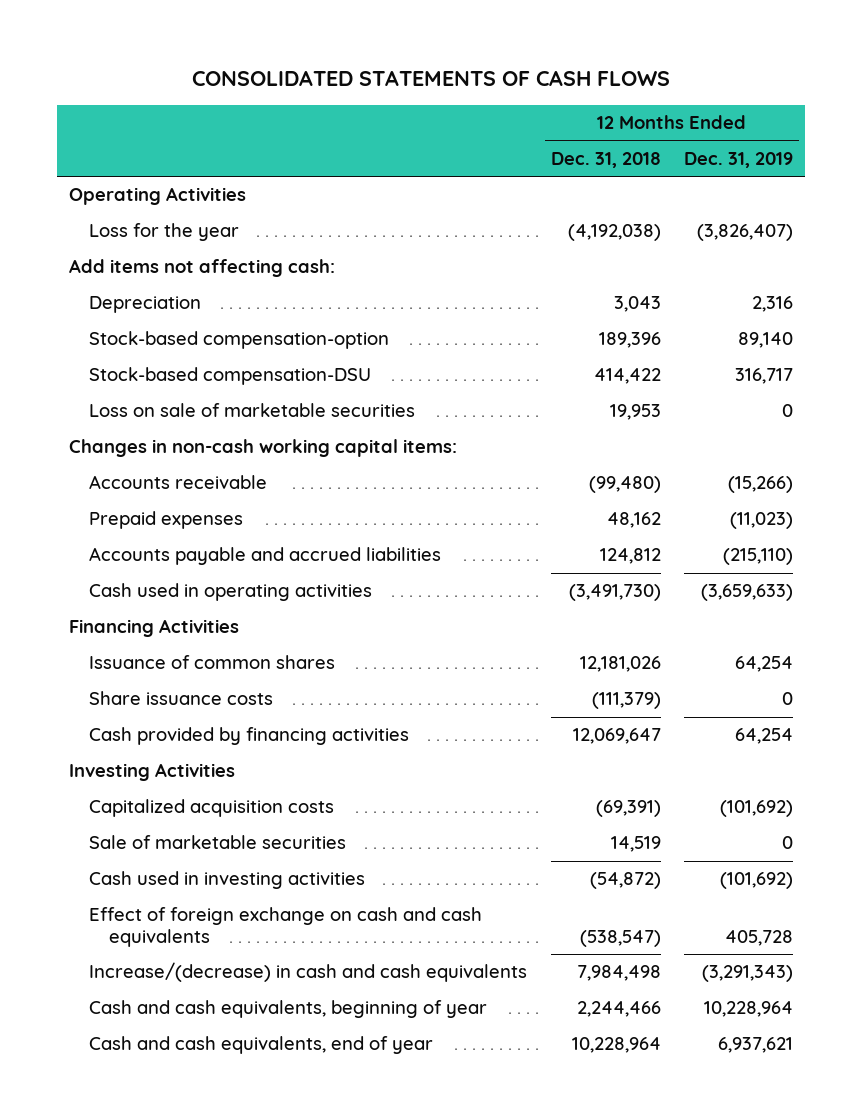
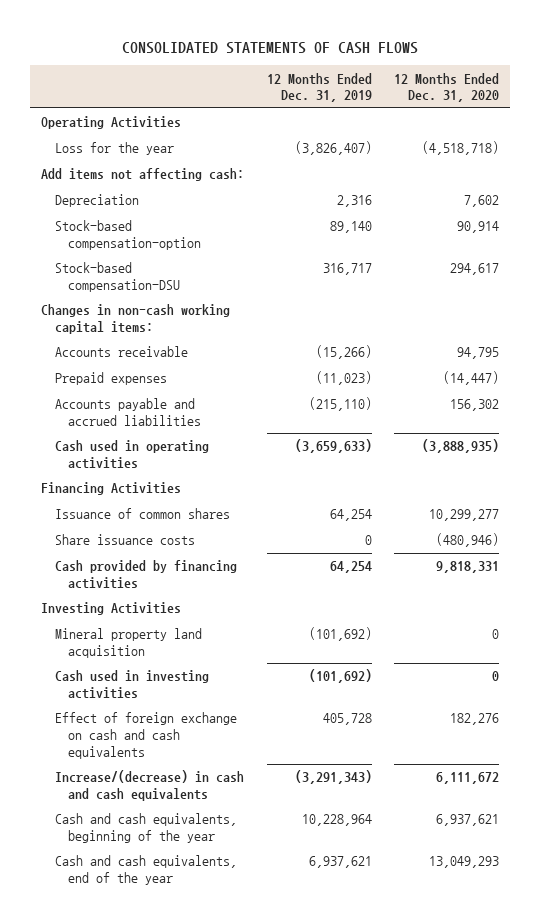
[550,151,661,168] Dec. 31, 2018 -> none
none -> [394,72,500,103] 12 Months Ended Dec. 31, 2020
[88,403,415,418] Loss on sale of marketable securities -> none
[88,835,346,850] Sale of marketable securities -> none
[88,799,334,818] Capitalized acquisition costs -> [54,628,202,658] Mineral property land acquisition
[88,1000,487,1019] Cash and cash equivalents, beginning of year -> [54,813,237,843] Cash and cash equivalents, beginning of the year
[88,1036,433,1055] Cash and cash equivalents, end of year -> [54,855,237,885] Cash and cash equivalents, end of the year

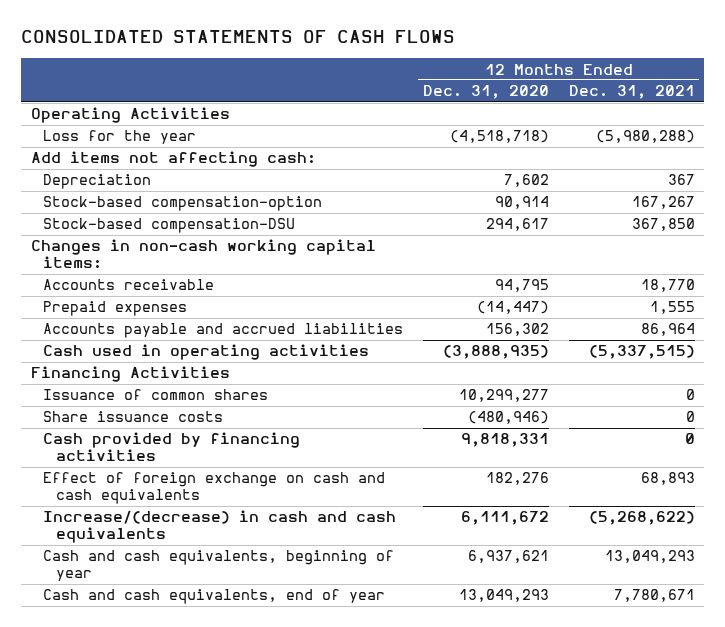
[266,72,372,103] 12 Months Ended Dec. 31, 2019 -> none
none -> [568,85,695,100] Dec. 31, 2021
[41,602,182,616] Investing Activities -> none
[54,628,202,658] Mineral property land acquisition -> none
[54,670,209,699] Cash used in investing activities -> none
[54,813,237,843] Cash and cash equivalents, beginning of the year -> [43,550,395,582] Cash and cash equivalents, beginning of year
[54,855,237,885] Cash and cash equivalents, end of the year -> [43,589,386,605] Cash and cash equivalents, end of year

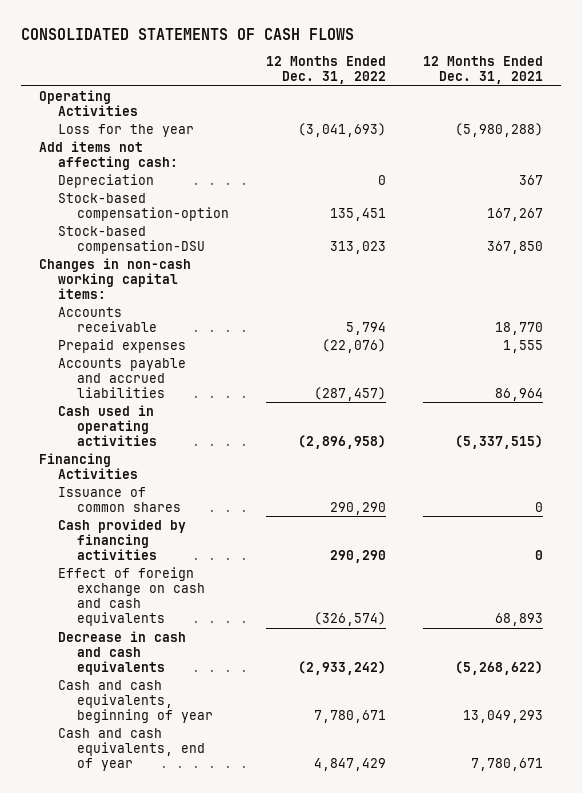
[422,85,549,100] Dec. 31, 2020 -> none
none -> [265,56,386,85] 12 Months Ended Dec. 31, 2022
[43,411,224,423] Share issuance costs -> none
[43,510,397,544] Increase/(decrease) in cash and cash equivalents -> [58,630,187,675] Decrease in cash and cash equivalents

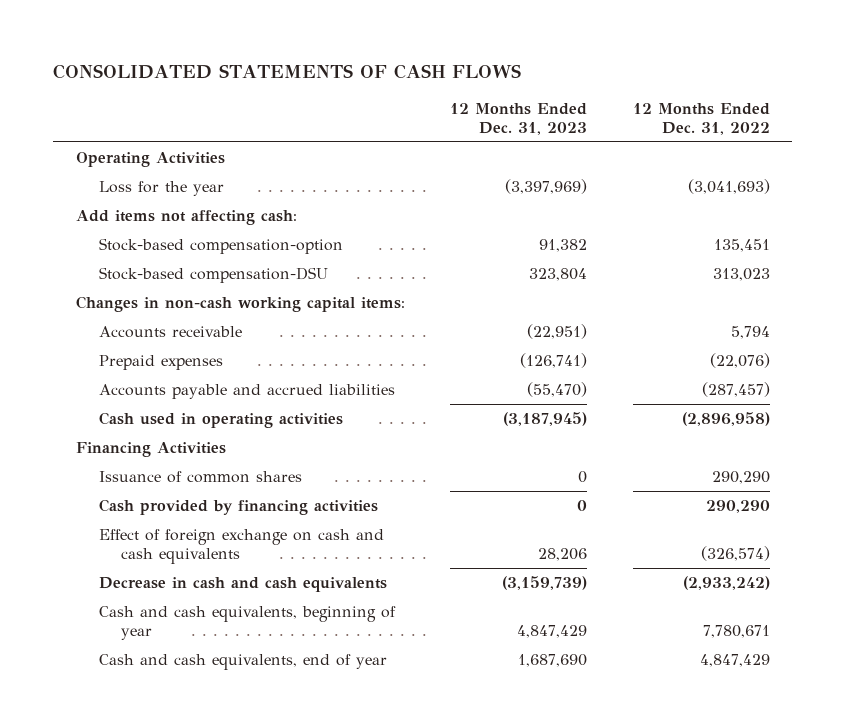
[422,56,543,85] 12 Months Ended Dec. 31, 2021 -> none
none -> [450,102,588,135] 12 Months Ended Dec. 31, 2023
[58,173,155,188] Depreciation -> none

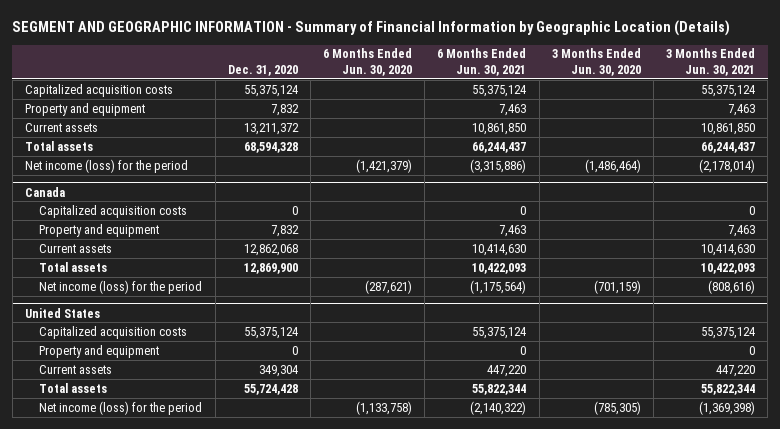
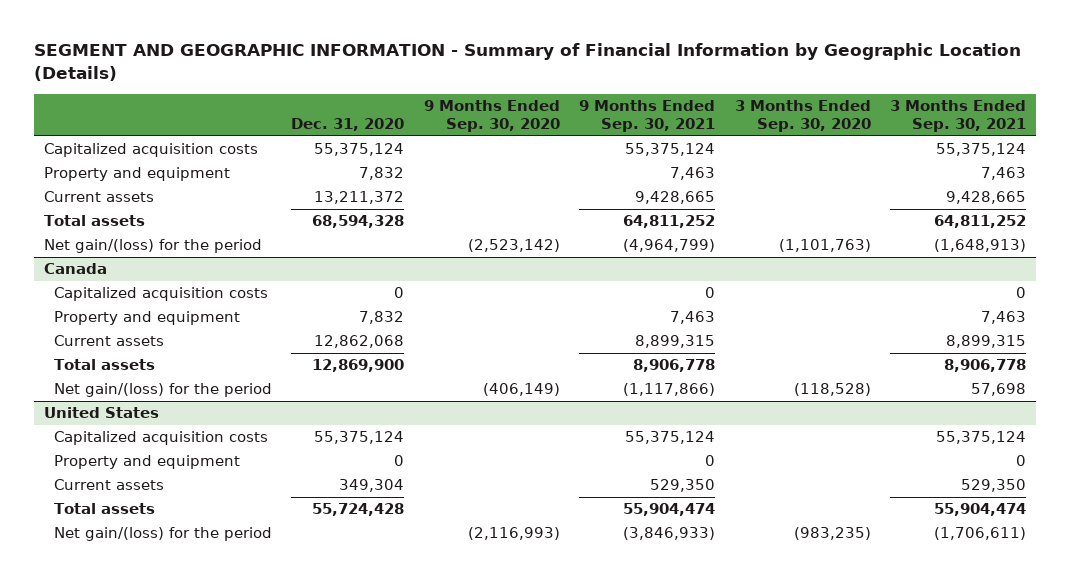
[323,48,413,77] 6 Months Ended Jun. 30, 2020 -> none
[437,48,527,77] 6 Months Ended Jun. 30, 2021 -> none
[551,48,641,77] 3 Months Ended Jun. 30, 2020 -> none
[666,48,756,77] 3 Months Ended Jun. 30, 2021 -> none
none -> [423,99,560,132] 9 Months Ended Sep. 30, 2020
none -> [579,99,716,132] 9 Months Ended Sep. 30, 2021
none -> [734,99,871,132] 3 Months Ended Sep. 30, 2020
none -> [890,99,1027,132] 3 Months Ended Sep. 30, 2021
[24,158,188,173] Net income (loss) for the period -> [43,239,262,254] Net gain/(loss) for the period
[39,279,203,294] Net income (loss) for the period -> [54,383,273,398] Net gain/(loss) for the period
[39,400,203,415] Net income (loss) for the period -> [54,527,273,542] Net gain/(loss) for the period

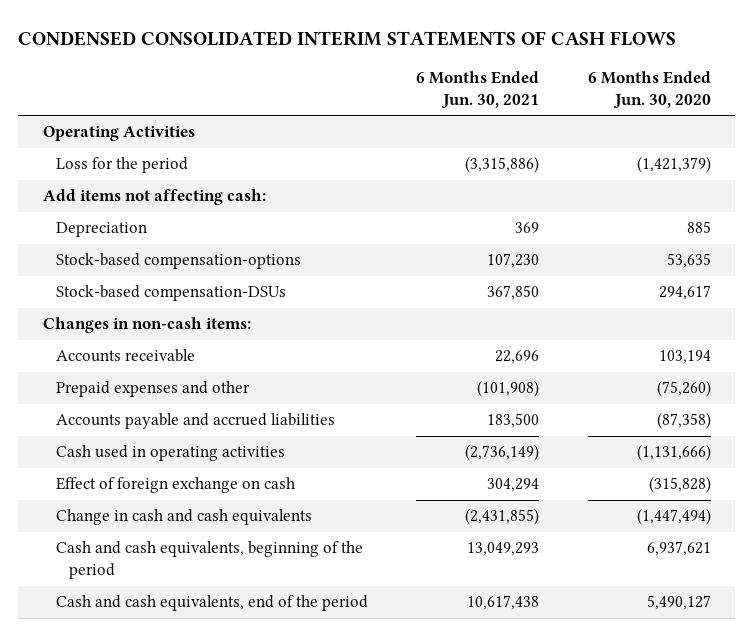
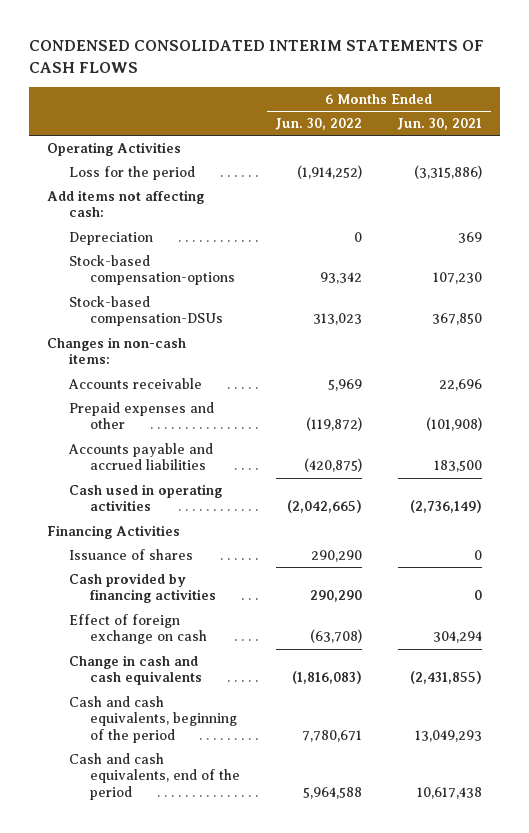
[588,70,712,109] 6 Months Ended Jun. 30, 2020 -> none
none -> [275,118,363,131] Jun. 30, 2022
none -> [47,524,181,539] Financing Activities
none -> [68,548,193,560] Issuance of shares
none -> [68,572,217,604] Cash provided by financing activities

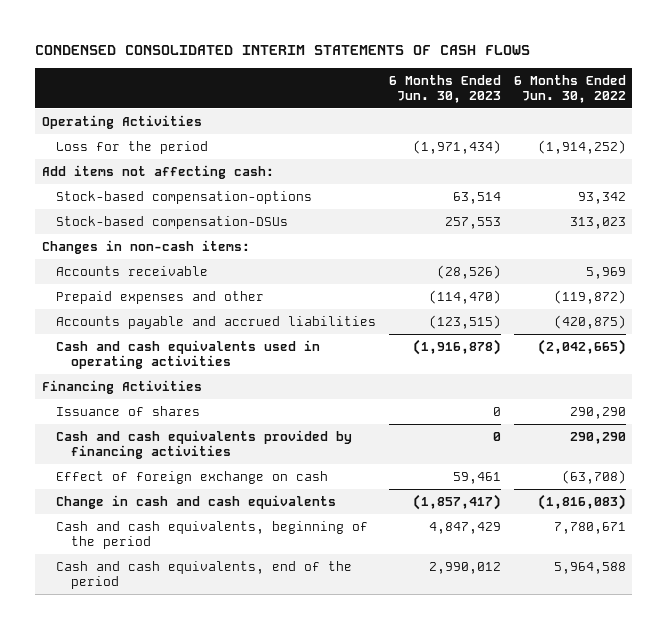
[396,118,482,131] Jun. 30, 2021 -> none
none -> [389,74,502,103] 6 Months Ended Jun. 30, 2023
[68,231,153,245] Depreciation -> none
[68,483,222,512] Cash used in operating activities -> [56,339,321,369] Cash and cash equivalents used in operating activities
[68,572,217,604] Cash provided by financing activities -> [56,429,353,459] Cash and cash equivalents provided by financing activities

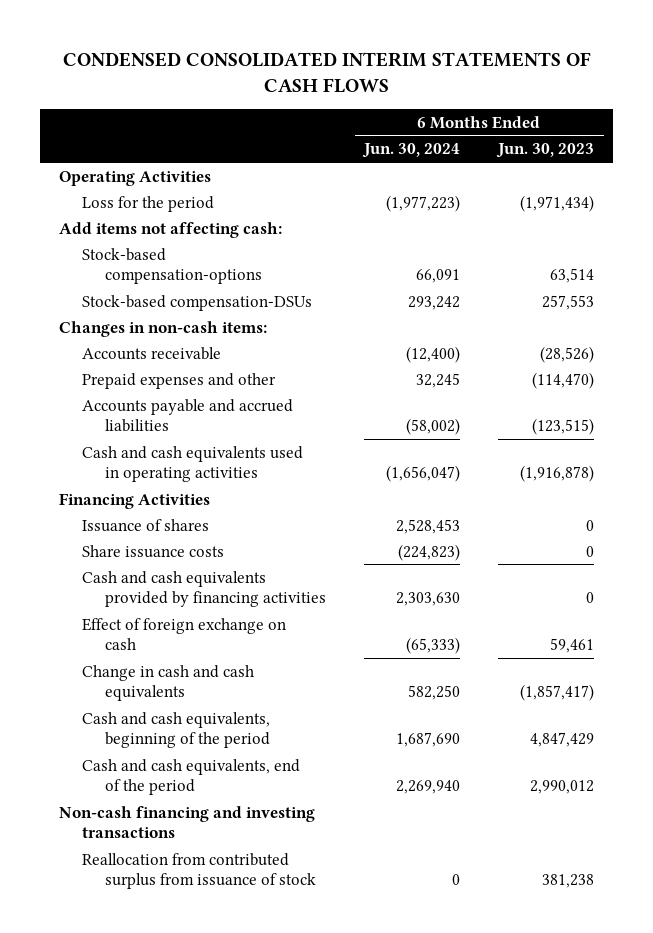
[514,74,627,103] 6 Months Ended Jun. 30, 2022 -> none
none -> [362,143,461,159] Jun. 30, 2024
none -> [82,544,225,558] Share issuance costs
none -> [58,805,315,838] Non-cash financing and investing transactions
none -> [82,852,317,889] Reallocation from contributed surplus from issuance of stock

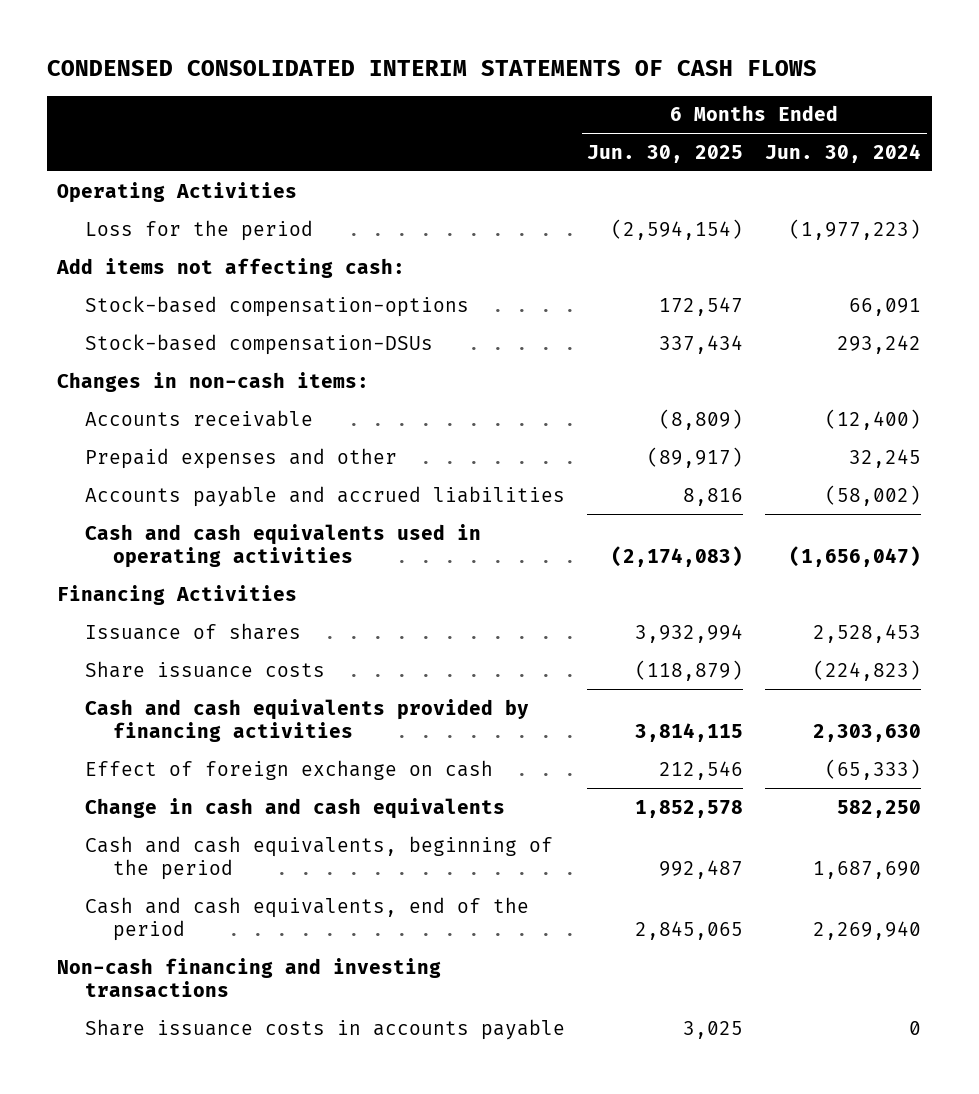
[496,143,595,159] Jun. 30, 2023 -> none
none -> [587,144,744,163] Jun. 30, 2025
[82,852,317,889] Reallocation from contributed surplus from issuance of stock -> none
none -> [85,1018,566,1040] Share issuance costs in accounts payable

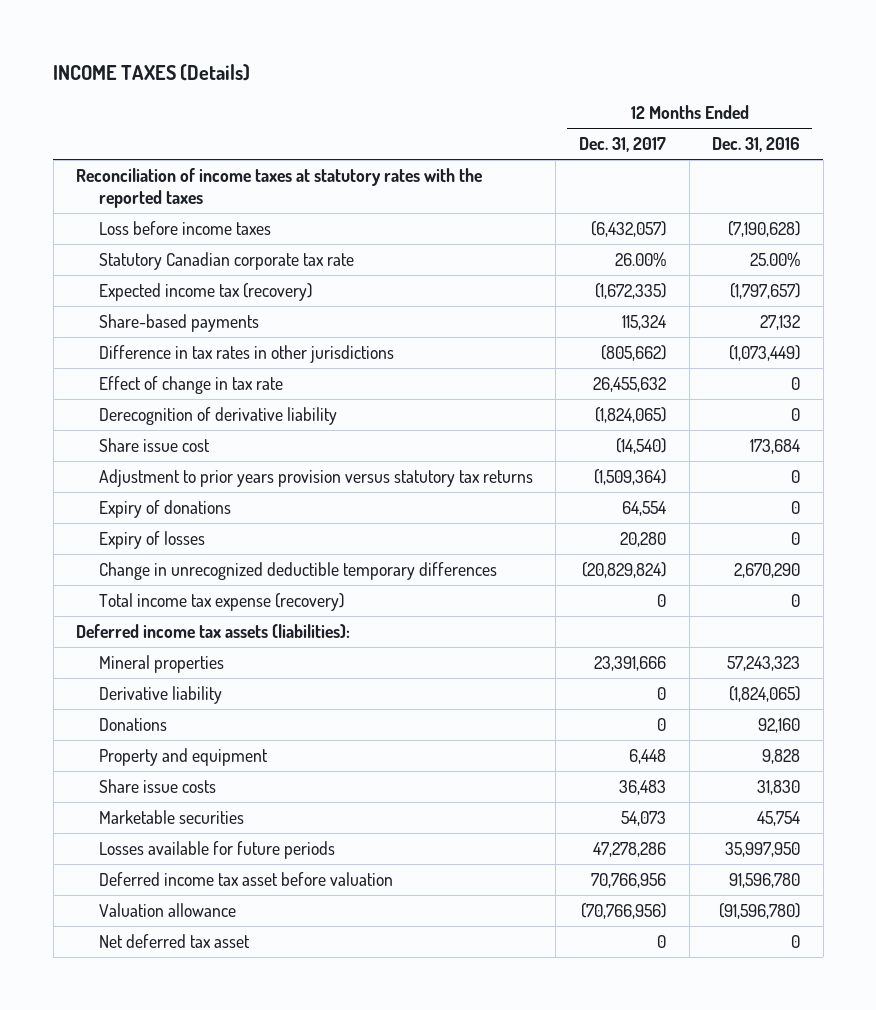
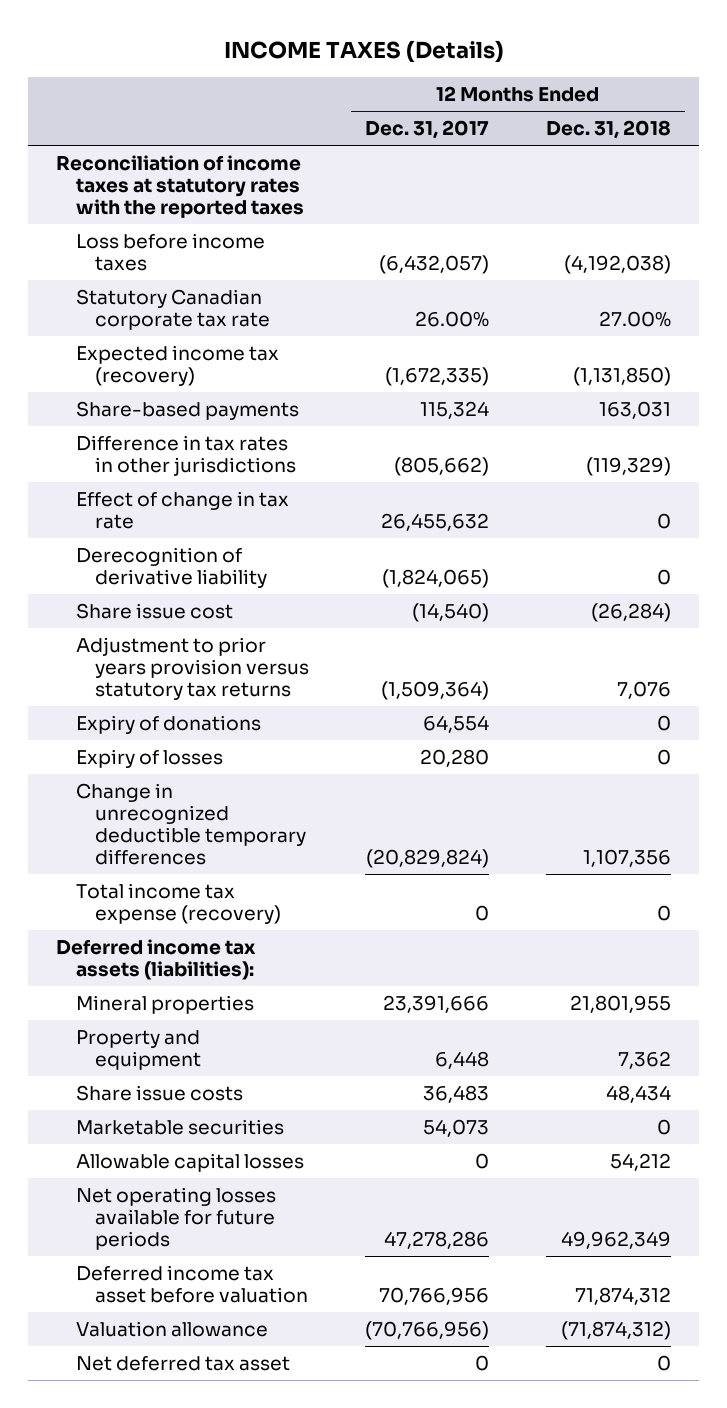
[712,137,801,153] Dec. 31, 2016 -> none
none -> [545,120,671,140] Dec. 31, 2018
[98,685,222,704] Derivative liability -> none
[98,717,167,731] Donations -> none
none -> [75,1153,304,1173] Allowable capital losses
[98,840,335,859] Losses available for future periods -> [75,1187,276,1250] Net operating losses available for future periods

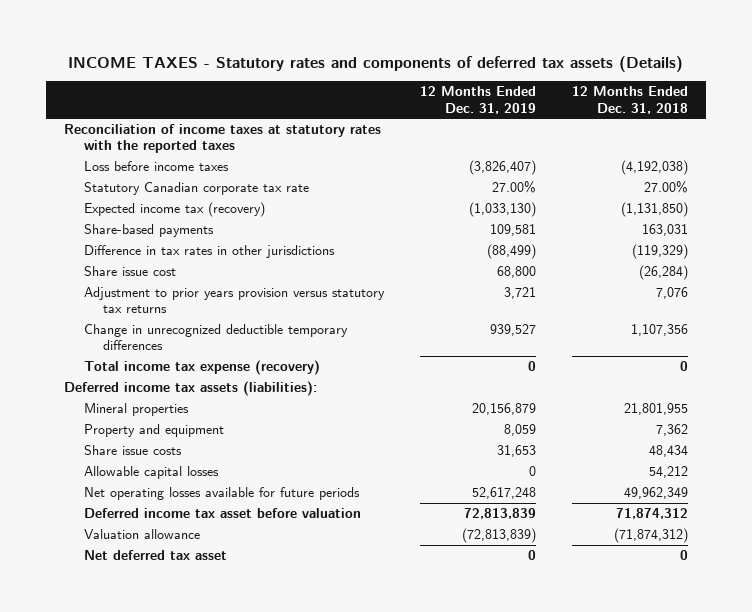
[223,39,504,63] INCOME TAXES (Details) -> [68,55,684,72] INCOME TAXES - Statutory rates and components of deferred tax assets (Details)
[365,120,490,140] Dec. 31, 2017 -> none
none -> [419,86,536,114] 12 Months Ended Dec. 31, 2019
[75,491,289,529] Effect of change in tax rate -> none
[75,547,267,588] Derecognition of derivative liability -> none
[75,715,261,735] Expiry of donations -> none
[75,749,223,769] Expiry of losses -> none
[75,1119,284,1136] Marketable securities -> none

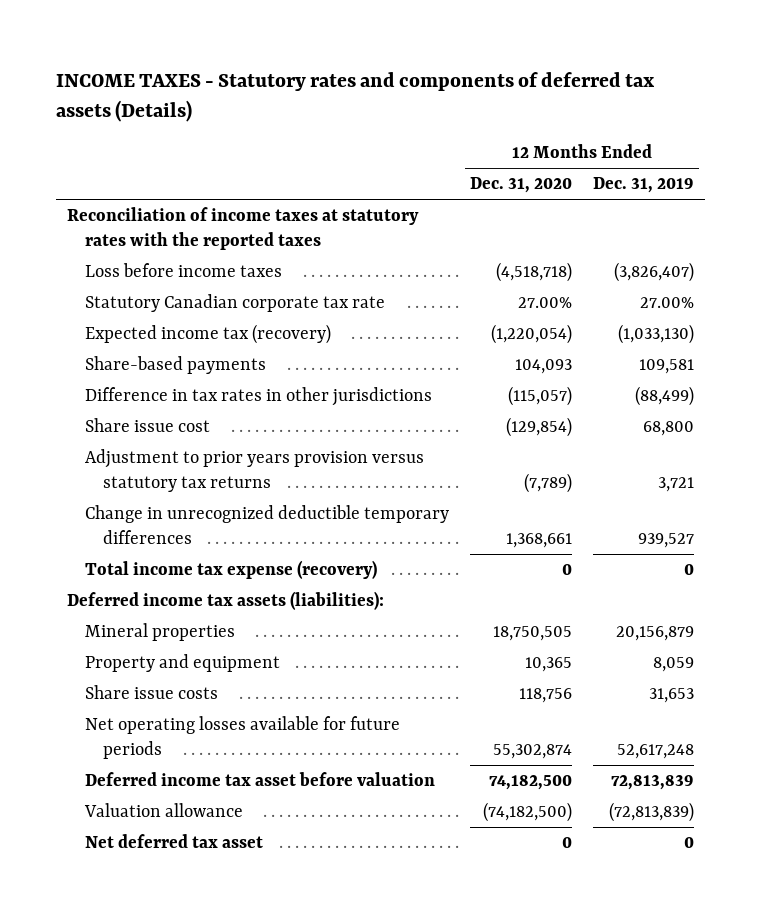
[571,86,688,114] 12 Months Ended Dec. 31, 2018 -> none
none -> [469,177,572,194] Dec. 31, 2020
[83,466,219,480] Allowable capital losses -> none

